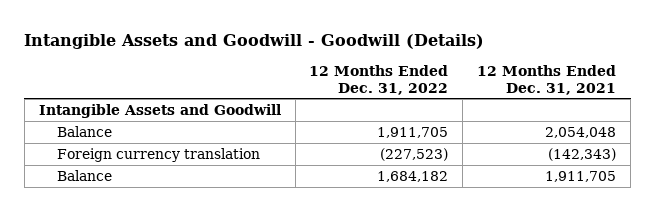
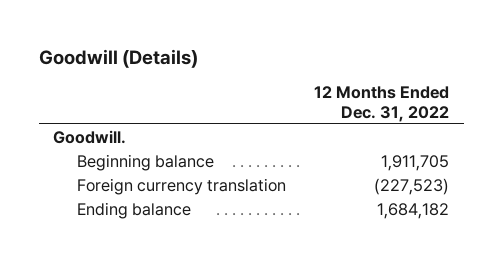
[24,33,485,49] Intangible Assets and Goodwill - Goodwill (Details) -> [38,49,198,69] Goodwill (Details)
[477,64,617,95] 12 Months Ended Dec. 31, 2021 -> none
[38,104,281,119] Intangible Assets and Goodwill -> [53,129,127,144] Goodwill.
[56,126,112,138] Balance -> [76,153,214,171] Beginning balance
[56,170,112,182] Balance -> [76,201,191,219] Ending balance

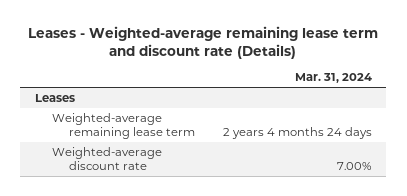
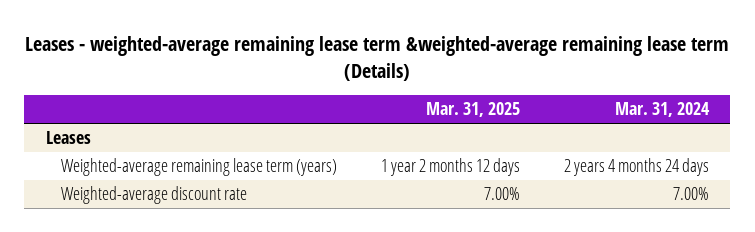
[28,26,379,60] Leases - Weighted-average remaining lease term and discount rate (Details) -> [25,36,730,82] Leases - weighted-average remaining lease term &weighted-average remaining lease term (Details)
none -> [425,102,520,118] Mar. 31, 2025
[51,112,195,140] Weighted-average remaining lease term -> [60,158,337,177] Weighted-average remaining lease term (years)

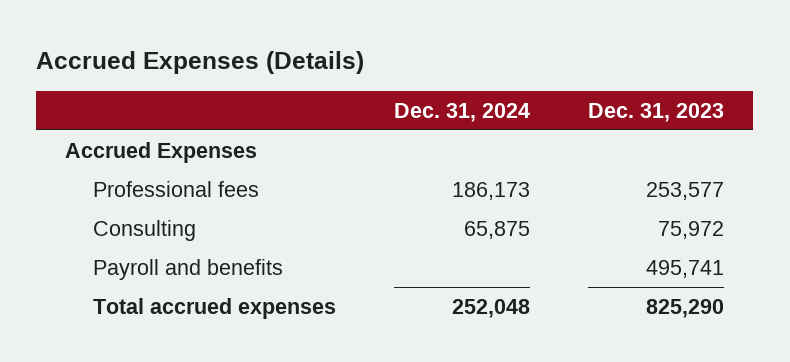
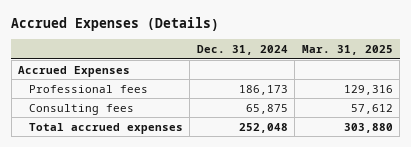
[588,102,725,122] Dec. 31, 2023 -> none
none -> [301,45,393,56] Mar. 31, 2025
[93,258,284,280] Payroll and benefits -> none
[93,219,197,241] Consulting -> [28,103,134,115] Consulting fees

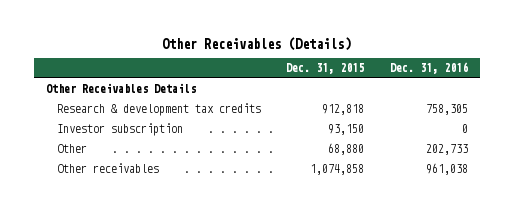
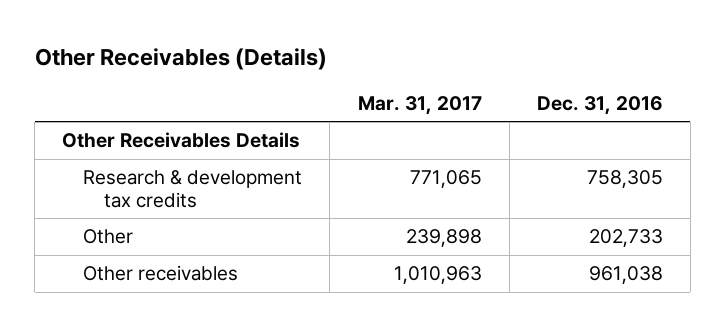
[286,63,365,75] Dec. 31, 2015 -> none
none -> [357,95,482,115] Mar. 31, 2017
[57,123,184,137] Investor subscription -> none

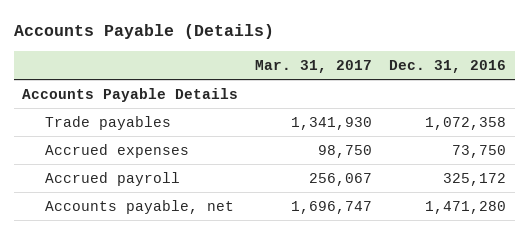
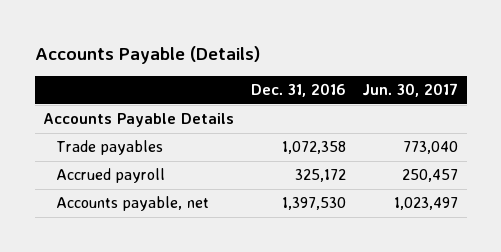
[255,59,373,73] Mar. 31, 2017 -> none
none -> [362,83,459,98] Jun. 30, 2017
[44,144,189,159] Accrued expenses -> none
[425,201,507,215] 1,471,280 -> [281,197,346,211] 1,397,530

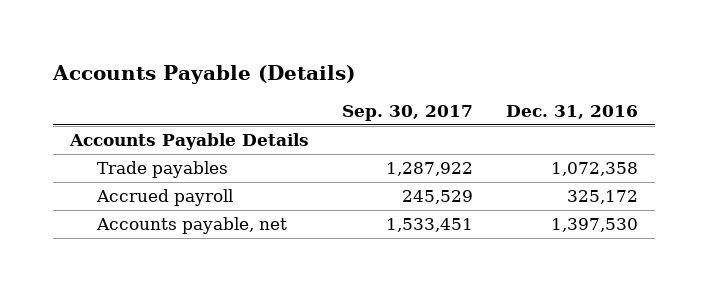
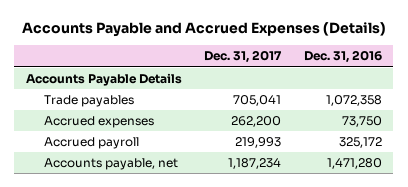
[52,64,356,84] Accounts Payable (Details) -> [21,22,386,38] Accounts Payable and Accrued Expenses (Details)
[342,105,474,122] Sep. 30, 2017 -> none
none -> [204,50,283,64] Dec. 31, 2017
none -> [43,116,154,129] Accrued expenses
[551,218,639,233] 1,397,530 -> [327,158,383,170] 1,471,280

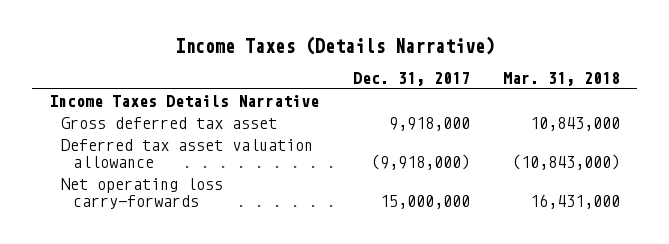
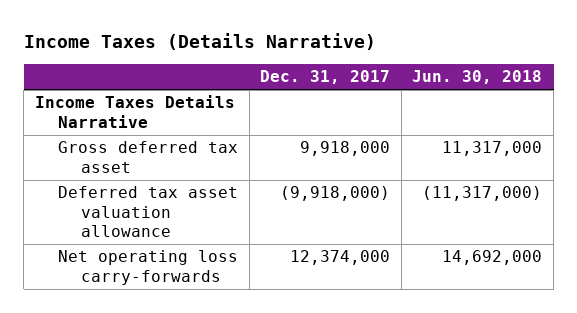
[503,71,621,86] Mar. 31, 2018 -> none
none -> [412,70,543,85] Jun. 30, 2018
[379,194,470,209] 15,000,000 -> [290,250,391,266] 12,374,000

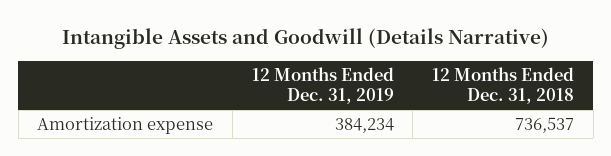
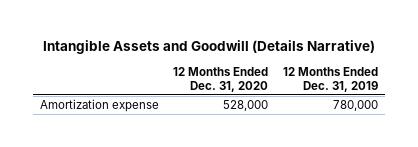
[431,66,574,105] 12 Months Ended Dec. 31, 2018 -> none
none -> [173,67,269,92] 12 Months Ended Dec. 31, 2020
[334,118,394,134] 384,234 -> [332,100,378,112] 780,000

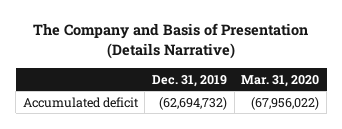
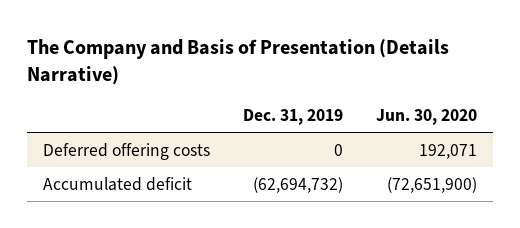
[241,74,320,87] Mar. 31, 2020 -> none
none -> [375,108,477,125] Jun. 30, 2020
none -> [43,142,211,160] Deferred offering costs

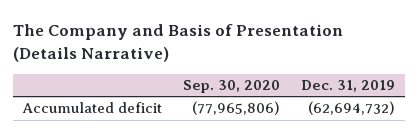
[375,108,477,125] Jun. 30, 2020 -> none
none -> [182,79,280,93] Sep. 30, 2020
[43,142,211,160] Deferred offering costs -> none

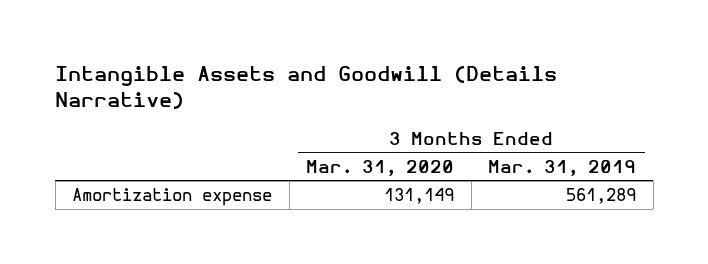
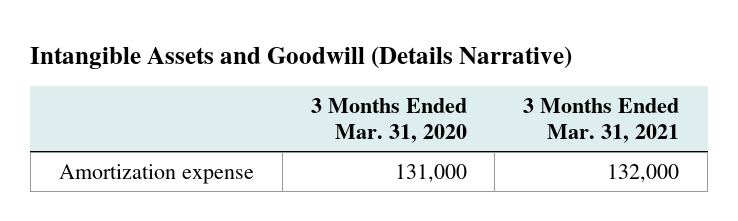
[488,159,637,176] Mar. 31, 2019 -> none
none -> [523,97,680,143] 3 Months Ended Mar. 31, 2021
[384,188,455,205] 131,149 -> [394,163,467,182] 131,000

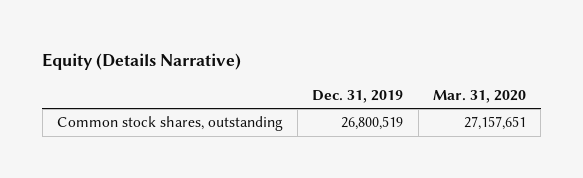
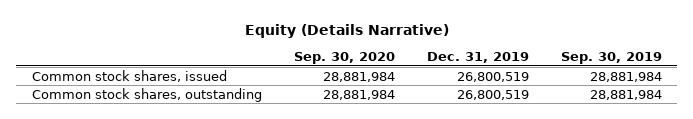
[432,89,526,103] Mar. 31, 2020 -> none
none -> [293,51,395,64] Sep. 30, 2020
none -> [560,51,662,64] Sep. 30, 2019
none -> [31,69,227,82] Common stock shares, issued

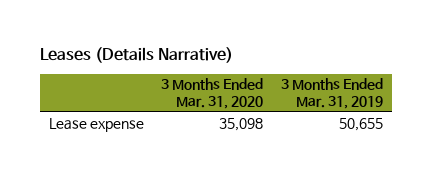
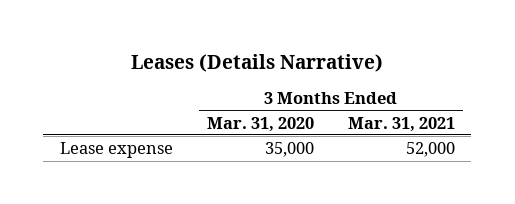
[281,78,384,110] 3 Months Ended Mar. 31, 2019 -> none
none -> [347,116,455,132] Mar. 31, 2021
[219,118,264,132] 35,098 -> [264,142,314,158] 35,000

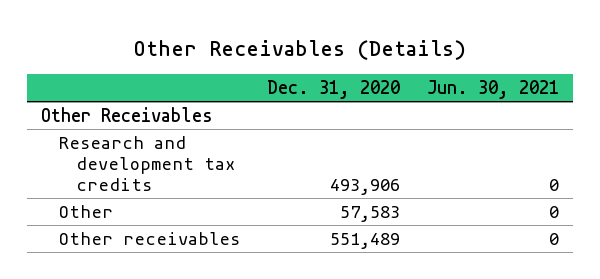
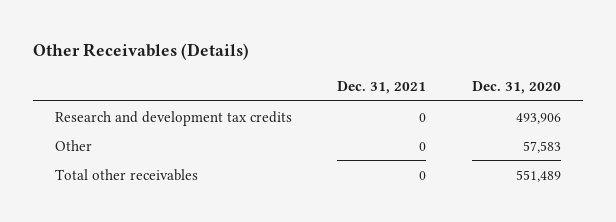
[427,80,560,100] Jun. 30, 2021 -> none
none -> [337,80,427,94] Dec. 31, 2021
[40,106,213,122] Other Receivables -> none
[58,231,241,245] Other receivables -> [55,168,199,181] Total other receivables

